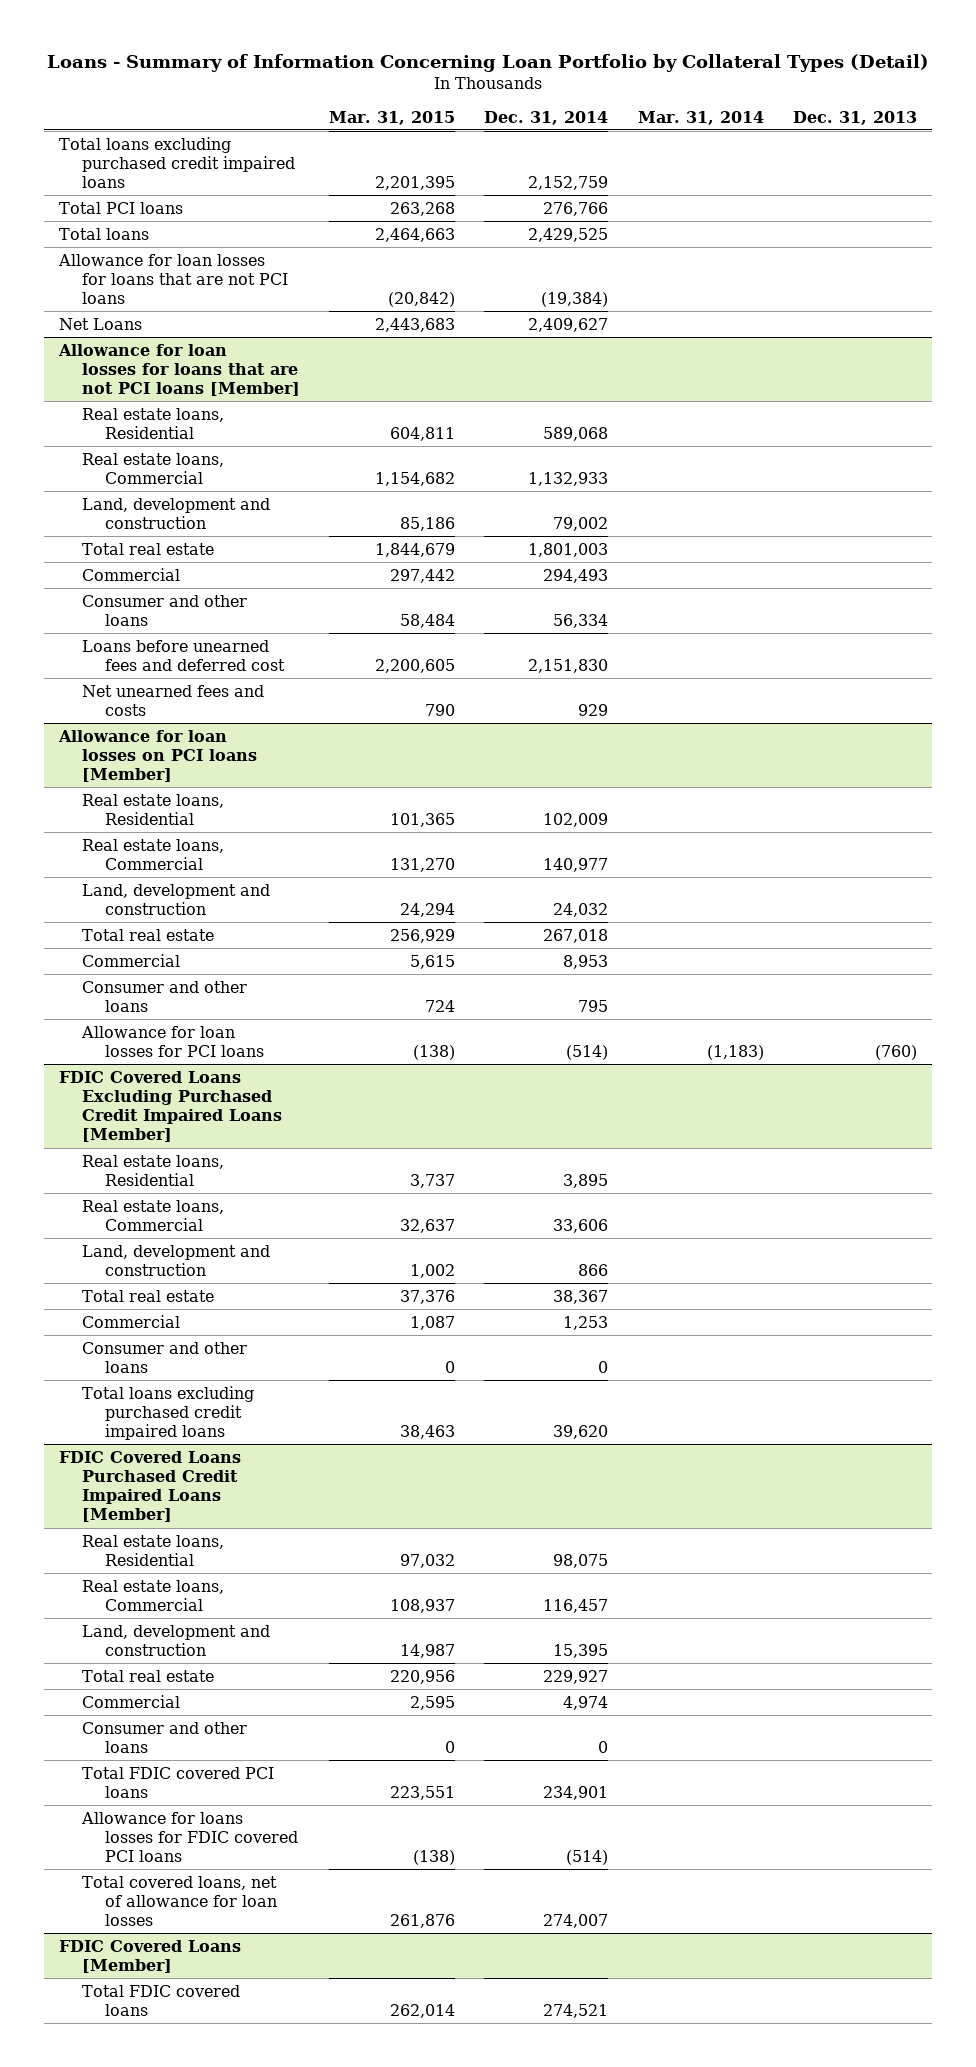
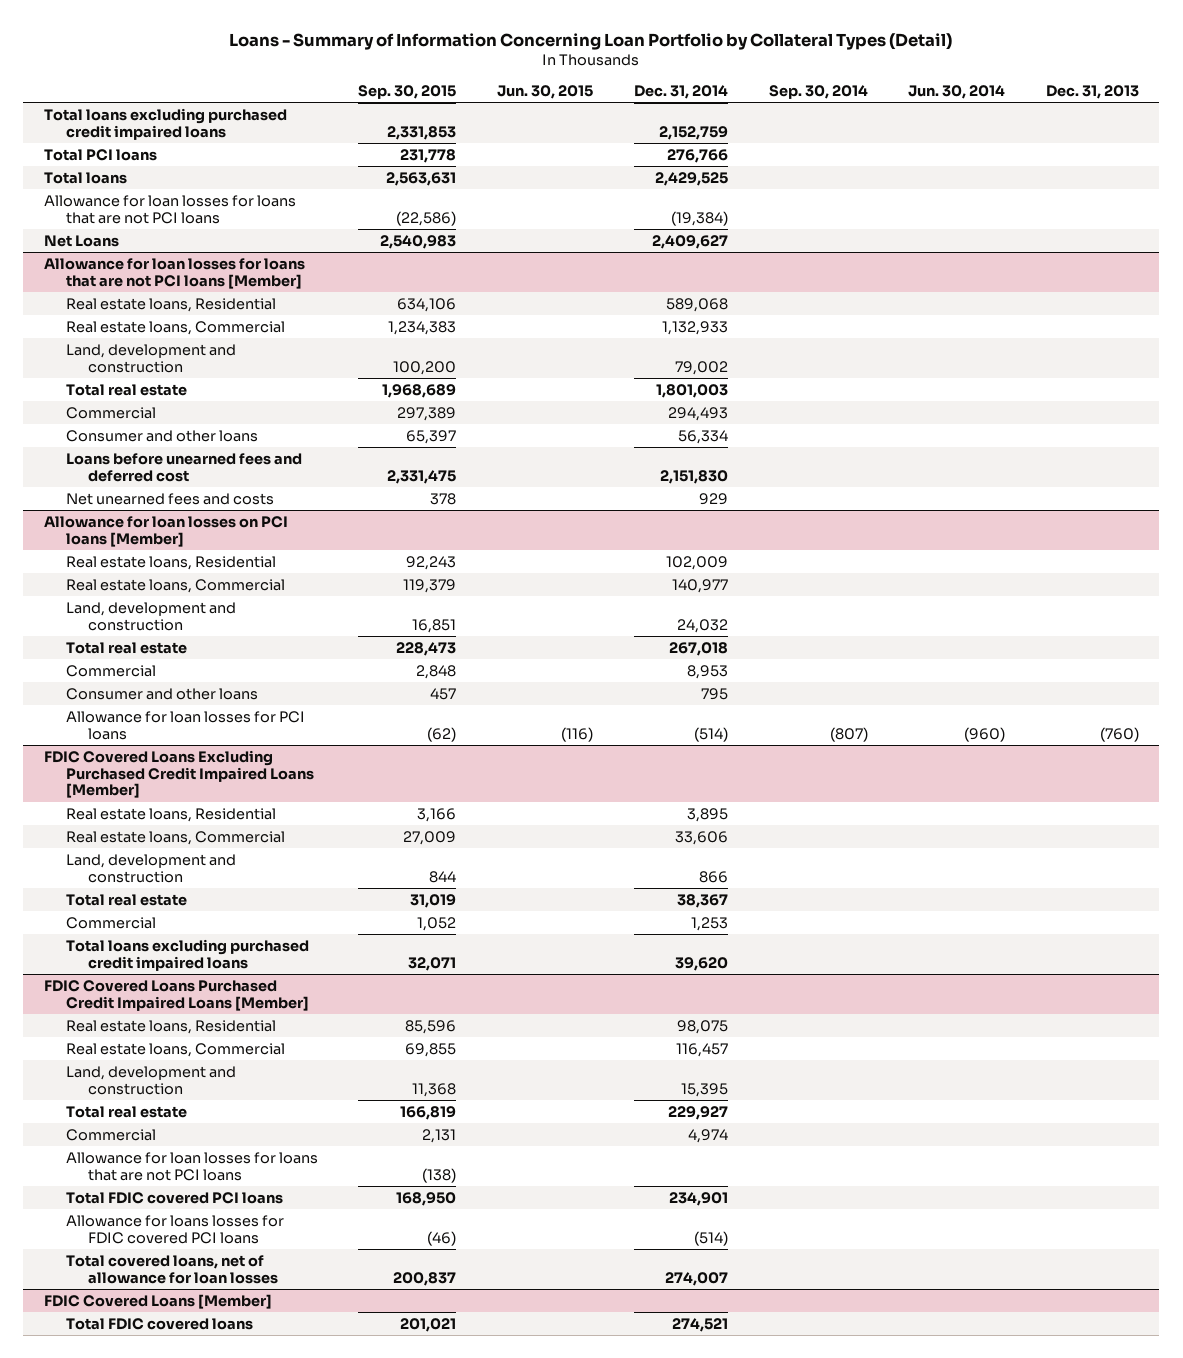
[329,110,456,125] Mar. 31, 2015 -> none
[637,110,764,125] Mar. 31, 2014 -> none
none -> [358,85,457,100] Sep. 30, 2015
none -> [497,85,594,100] Jun. 30, 2015
none -> [768,85,868,100] Sep. 30, 2014
none -> [908,85,1006,100] Jun. 30, 2014
[81,1341,247,1373] Consumer and other loans -> none
[81,1721,247,1753] Consumer and other loans -> none
none -> [65,1151,318,1181] Allowance for loan losses for loans that are not PCI loans

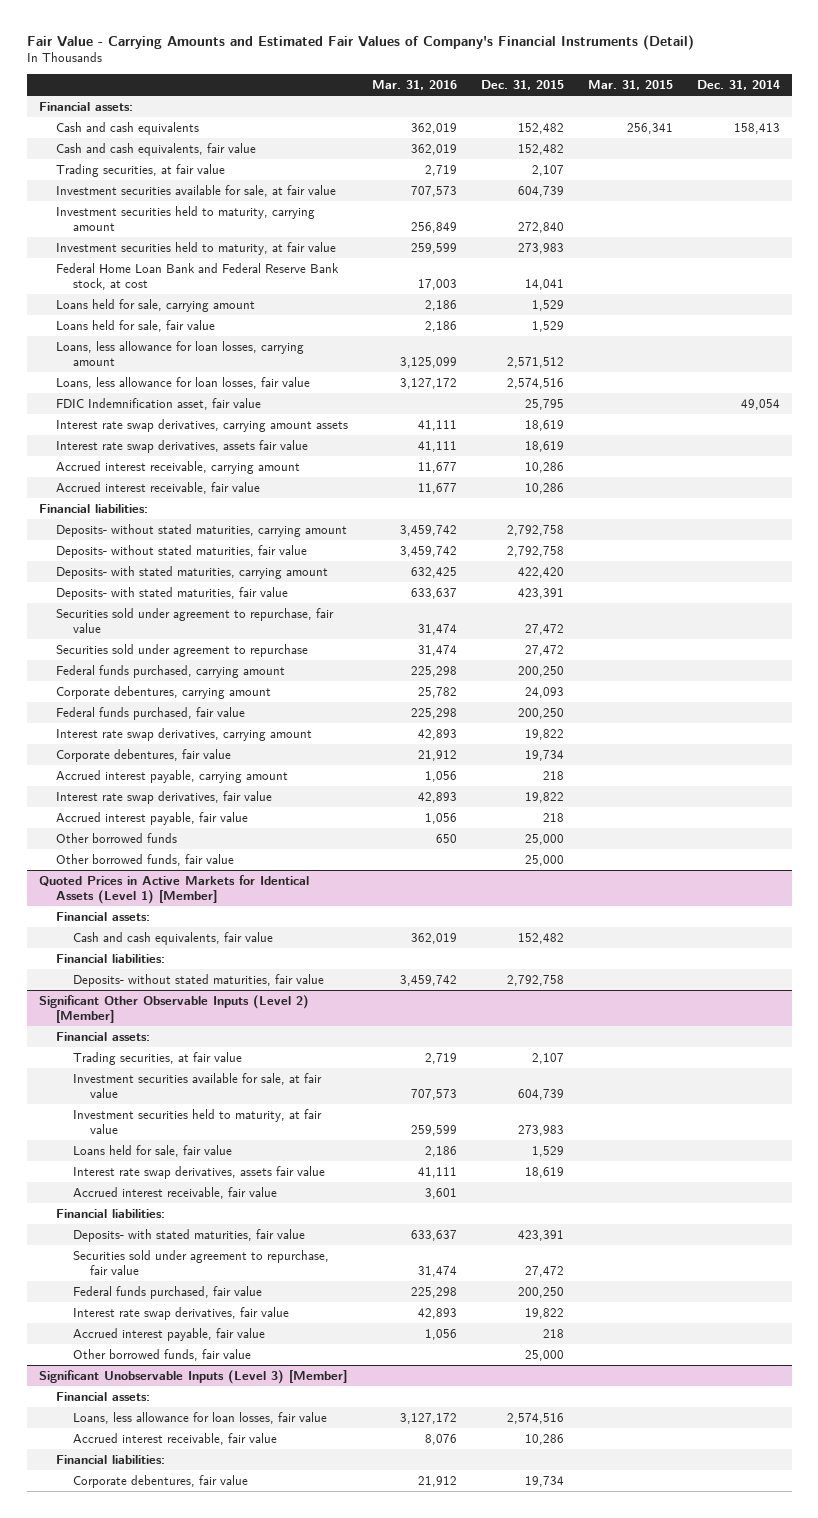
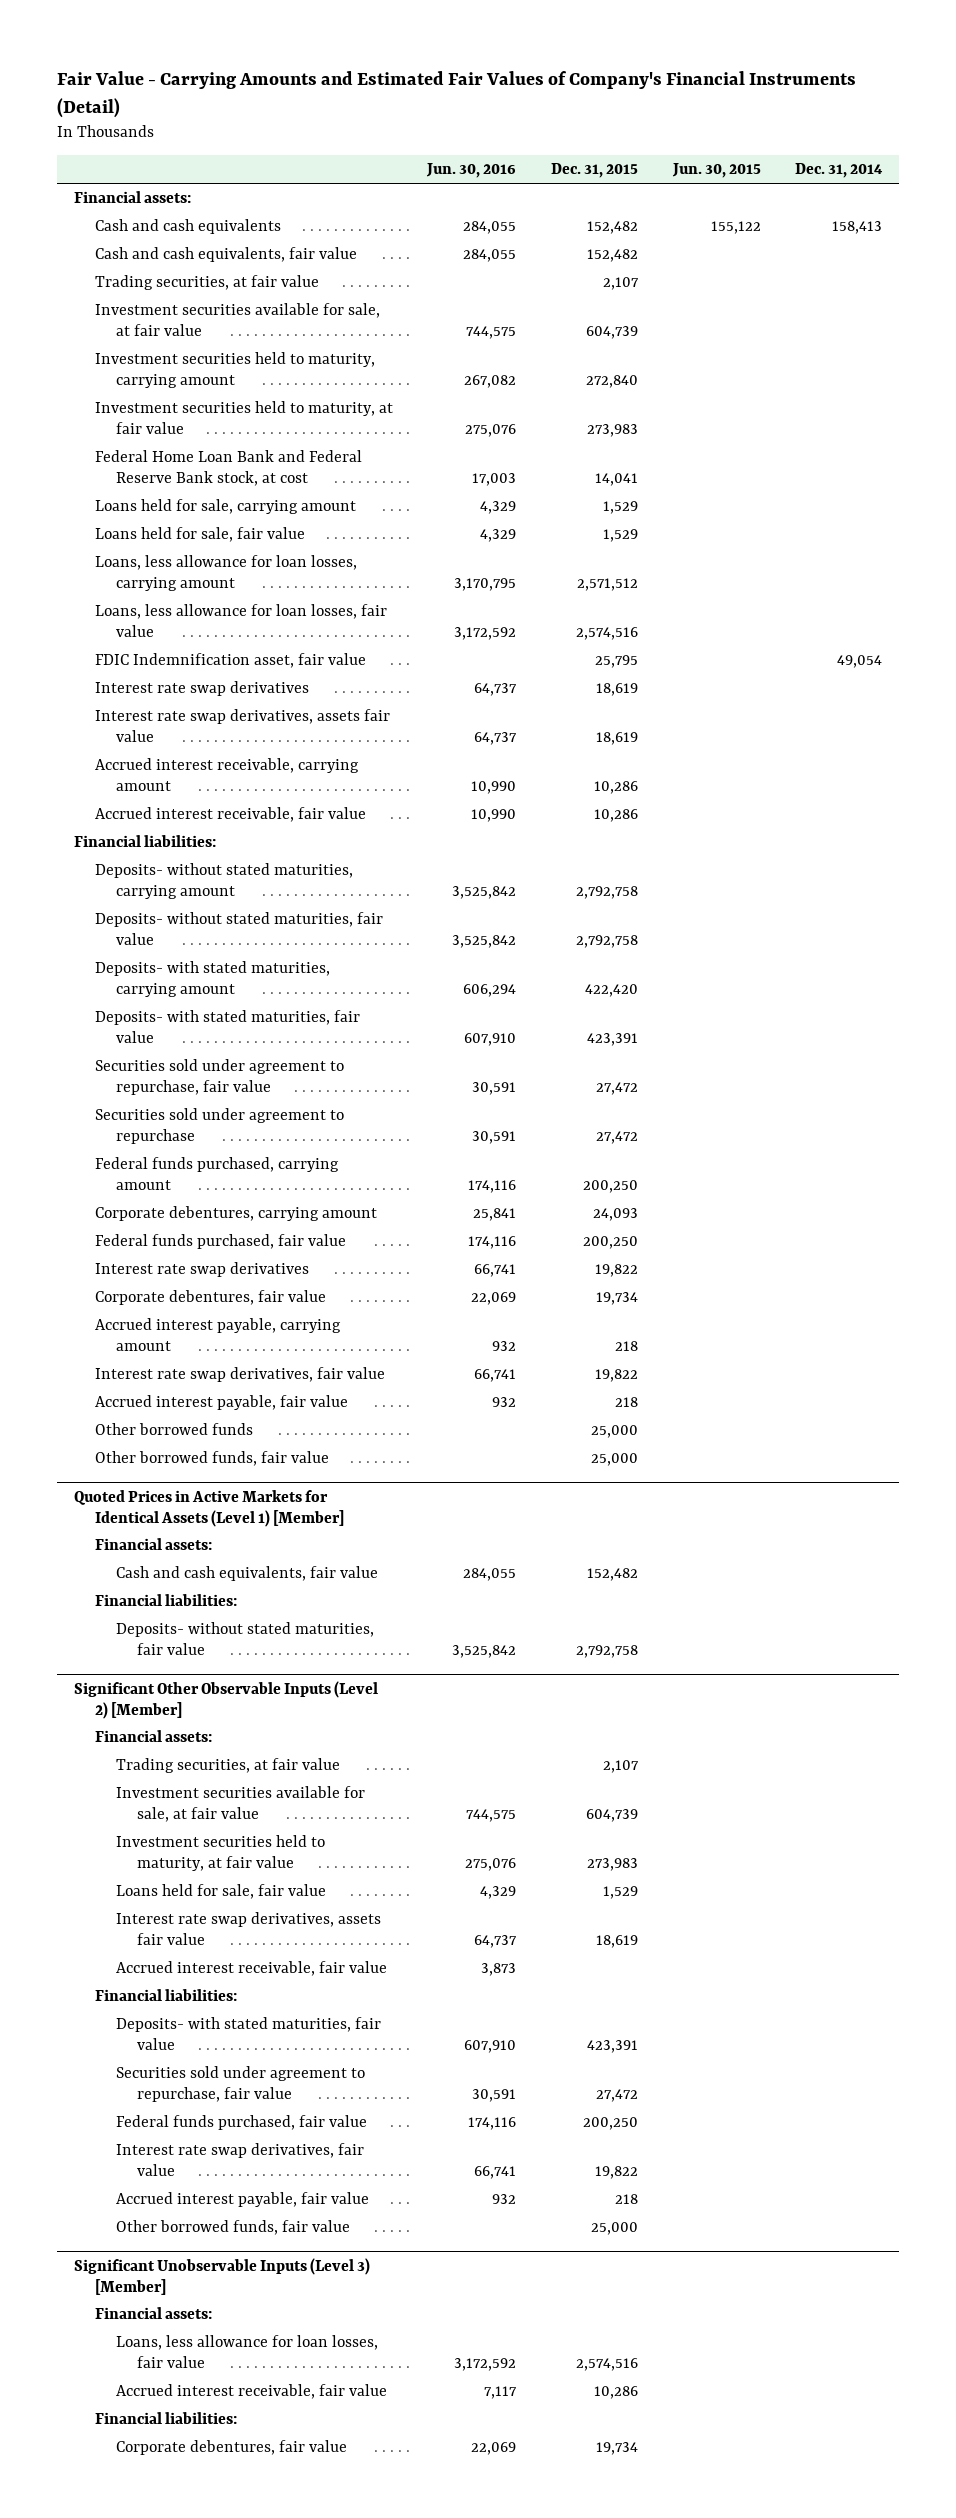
[371,80,457,91] Mar. 31, 2016 -> none
[587,80,673,91] Mar. 31, 2015 -> none
none -> [426,163,517,179] Jun. 30, 2016
none -> [671,163,761,179] Jun. 30, 2015
[55,418,348,432] Interest rate swap derivatives, carrying amount assets -> [94,680,309,696] Interest rate swap derivatives
[55,727,312,741] Interest rate swap derivatives, carrying amount -> [94,1261,309,1277] Interest rate swap derivatives

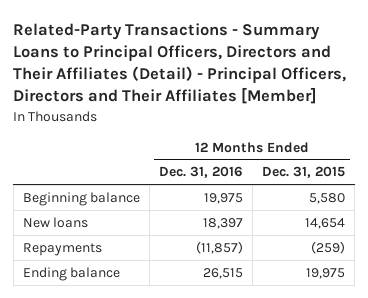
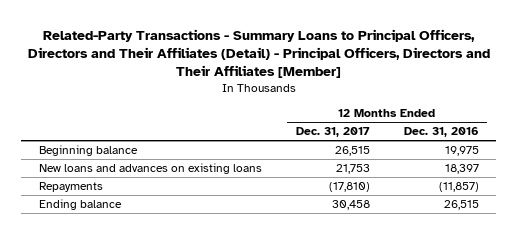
[262,166,346,179] Dec. 31, 2015 -> none
none -> [295,127,370,138] Dec. 31, 2017
[23,216,89,228] New loans -> [38,163,262,175] New loans and advances on existing loans

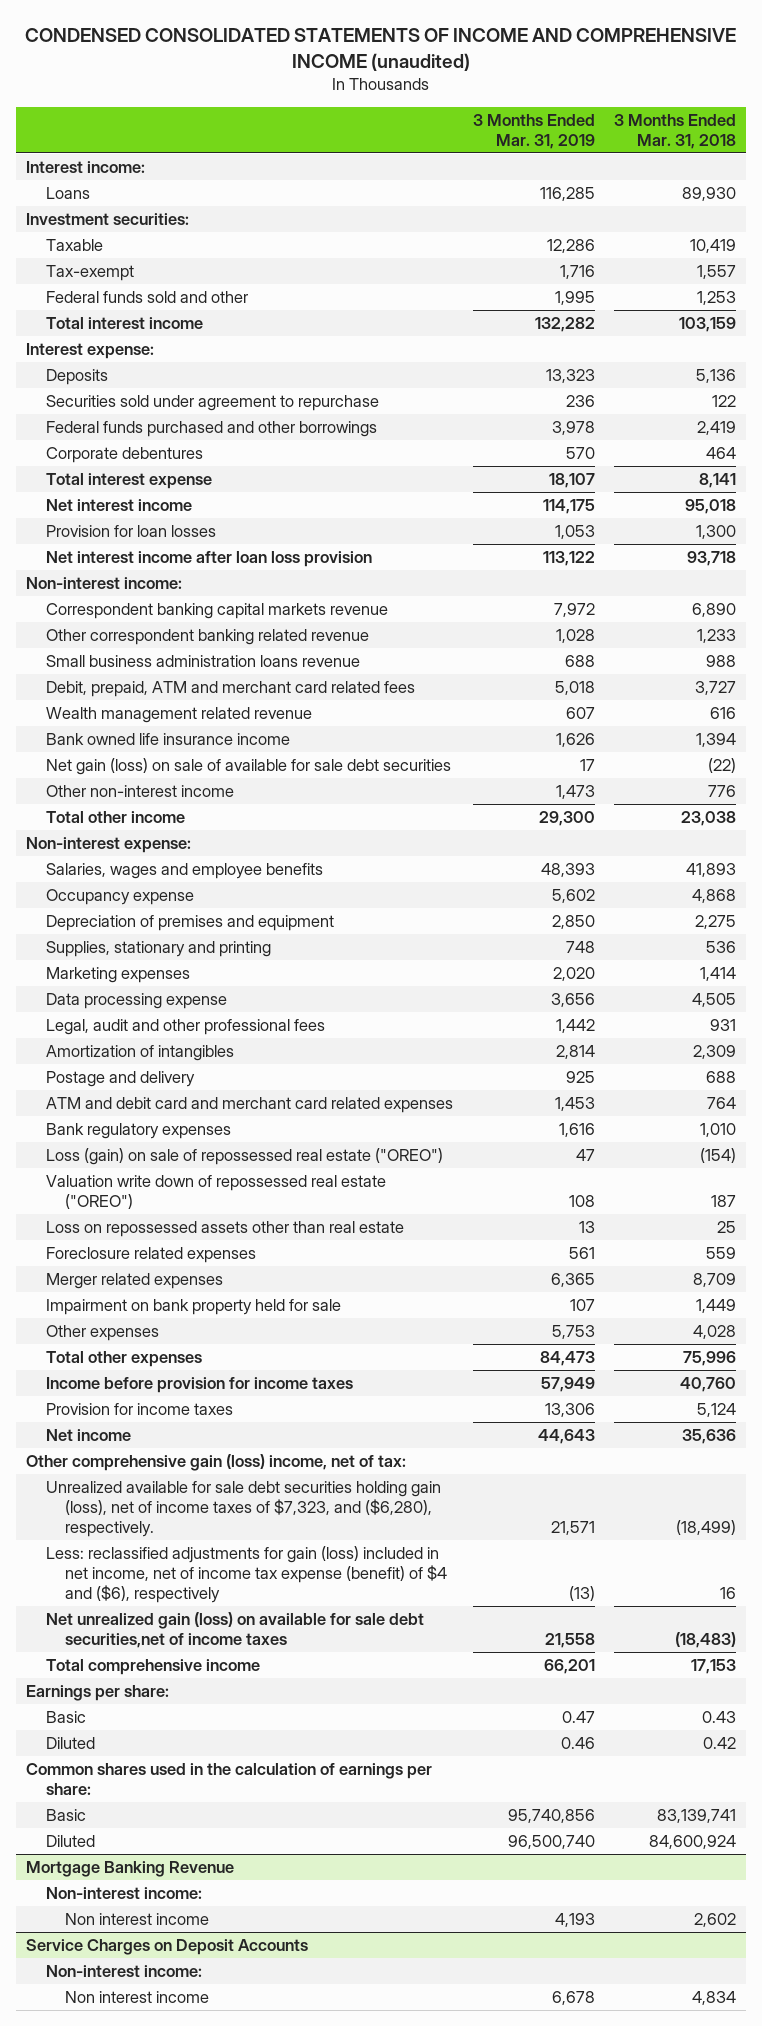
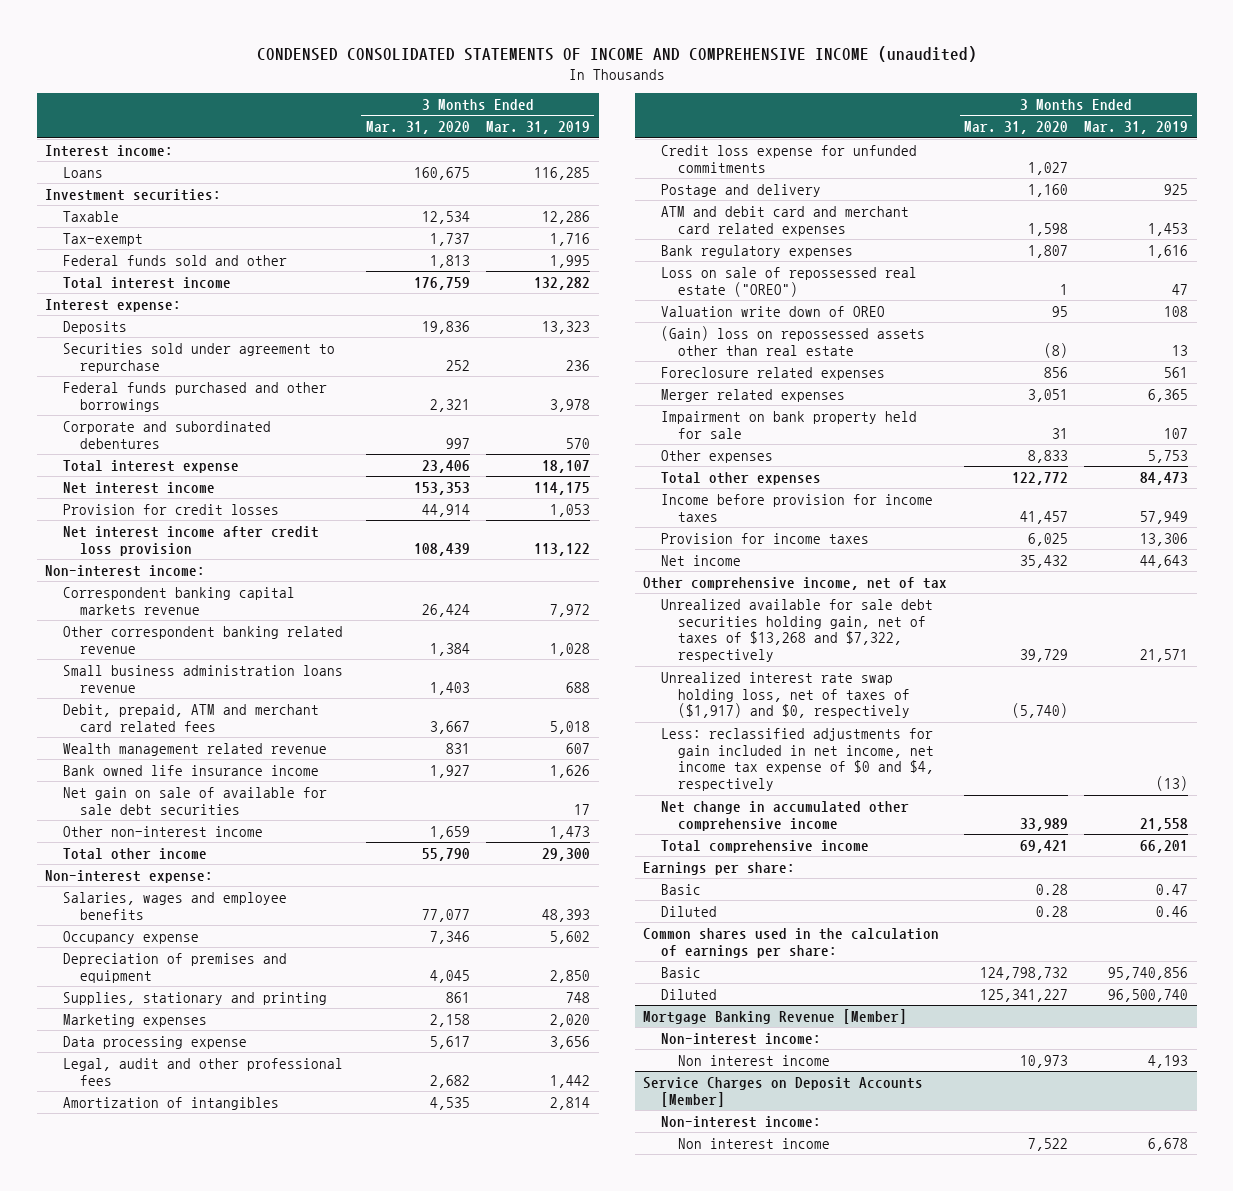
[614,114,737,150] 3 Months Ended Mar. 31, 2018 -> none
none -> [365,121,470,135] Mar. 31, 2020
[45,446,203,463] Corporate debentures -> [62,420,271,449] Corporate and subordinated debentures
[45,524,216,537] Provision for loan losses -> [62,503,279,515] Provision for credit losses
[45,550,372,567] Net interest income after loan loss provision -> [62,525,319,556] Net interest income after credit loss provision
[45,757,451,775] Net gain (loss) on sale of available for sale debt securities -> [62,786,327,815] Net gain on sale of available for sale debt securities
none -> [660,144,917,173] Credit loss expense for unfunded commitments
[45,1147,443,1165] Loss (gain) on sale of repossessed real estate ("OREO") -> [660,266,917,297] Loss on sale of repossessed real estate ("OREO")
[45,1174,386,1209] Valuation write down of repossessed real estate ("OREO") -> [660,305,885,317] Valuation write down of OREO
[45,1220,404,1237] Loss on repossessed assets other than real estate -> [660,325,925,356] (Gain) loss on repossessed assets other than real estate
[25,1453,406,1471] Other comprehensive gain (loss) income, net of tax: -> [643,576,948,590] Other comprehensive income, net of tax
[45,1480,441,1537] Unrealized available for sale debt securities holding gain (loss), net of income taxes of $7,323, and ($6,280), respectively. -> [660,598,933,663] Unrealized available for sale debt securities holding gain, net of taxes of $13,268 and $7,322, respectively
none -> [660,671,911,719] Unrealized interest rate swap holding loss, net of taxes of ($1,917) and $0, respectively
[45,1545,448,1603] Less: reclassified adjustments for gain (loss) included in net income, net of income tax expense (benefit) of $4 and ($6), respectively -> [660,727,935,792] Less: reclassified adjustments for gain included in net income, net income tax expense of $0 and $4, respectively
[45,1611,424,1648] Net unrealized gain (loss) on available for sale debt securities,net of income taxes -> [660,800,909,831] Net change in accumulated other comprehensive income
[25,1860,234,1877] Mortgage Banking Revenue -> [643,1008,908,1024] Mortgage Banking Revenue [Member]
[25,1938,308,1955] Service Charges on Deposit Accounts -> [643,1076,924,1107] Service Charges on Deposit Accounts [Member]

